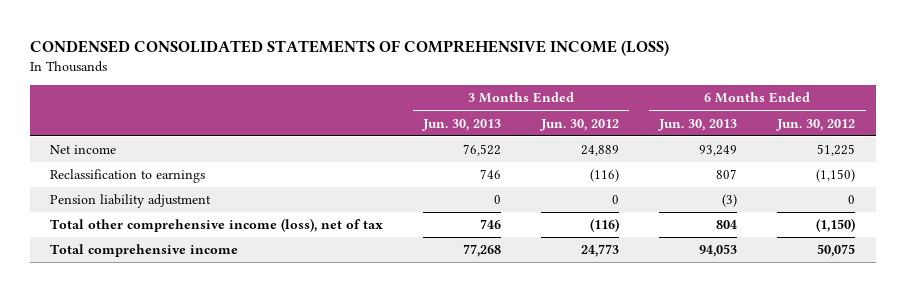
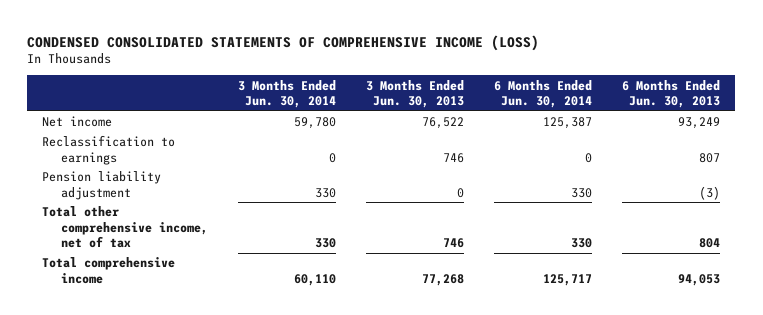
[540,118,620,131] Jun. 30, 2012 -> none
[776,118,856,131] Jun. 30, 2012 -> none
none -> [238,79,337,109] 3 Months Ended Jun. 30, 2014
none -> [494,79,593,109] 6 Months Ended Jun. 30, 2014
[49,218,383,233] Total other comprehensive income (loss), net of tax -> [42,206,209,249] Total other comprehensive income, net of tax

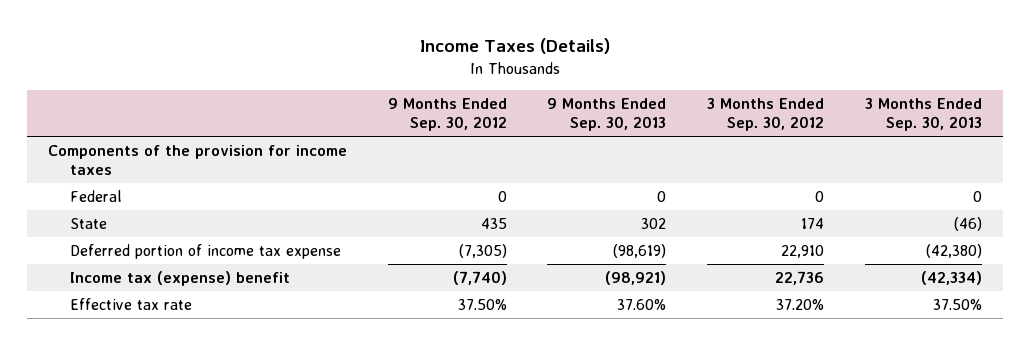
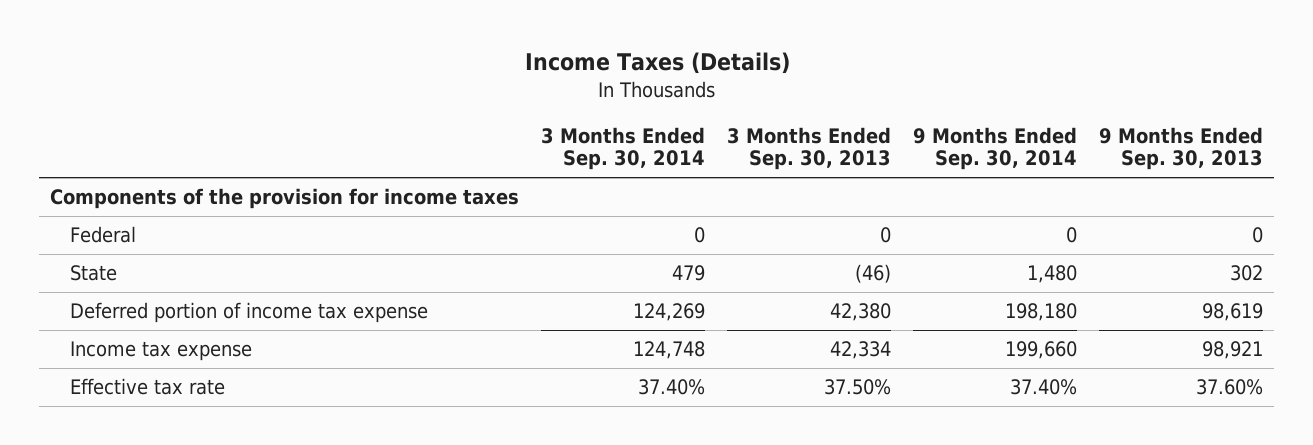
[387,97,507,132] 9 Months Ended Sep. 30, 2012 -> none
[707,97,825,132] 3 Months Ended Sep. 30, 2012 -> none
none -> [541,126,706,171] 3 Months Ended Sep. 30, 2014
none -> [912,126,1077,171] 9 Months Ended Sep. 30, 2014
[613,243,667,258] (98,619) -> [1201,303,1263,322] 98,619
[926,243,983,258] (42,380) -> [830,303,892,322] 42,380
[69,270,290,286] Income tax (expense) benefit -> [70,341,253,362] Income tax expense
[605,270,667,285] (98,921) -> [1201,341,1263,360] 98,921
[921,270,983,285] (42,334) -> [830,341,892,360] 42,334

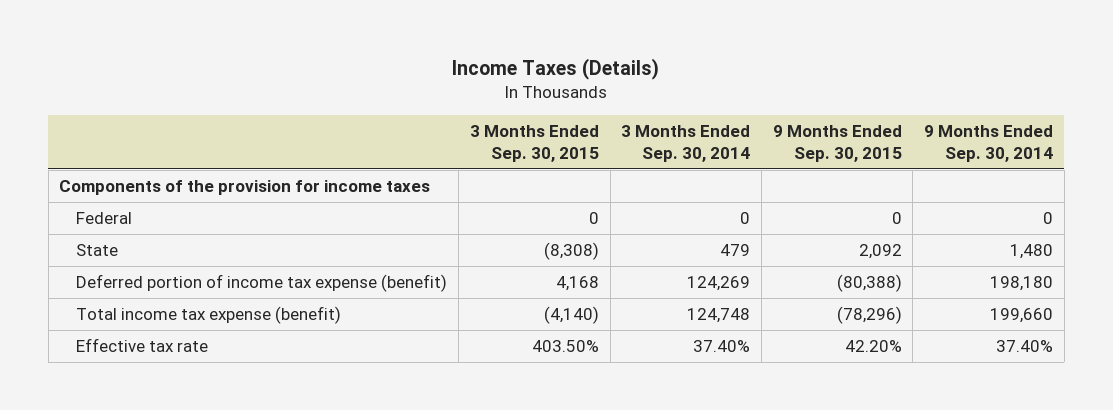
[727,126,892,171] 3 Months Ended Sep. 30, 2013 -> none
[1098,126,1263,171] 9 Months Ended Sep. 30, 2013 -> none
none -> [469,124,599,162] 3 Months Ended Sep. 30, 2015
none -> [772,124,902,162] 9 Months Ended Sep. 30, 2015
[70,302,429,324] Deferred portion of income tax expense -> [76,273,448,292] Deferred portion of income tax expense (benefit)
[70,341,253,362] Income tax expense -> [76,305,342,324] Total income tax expense (benefit)

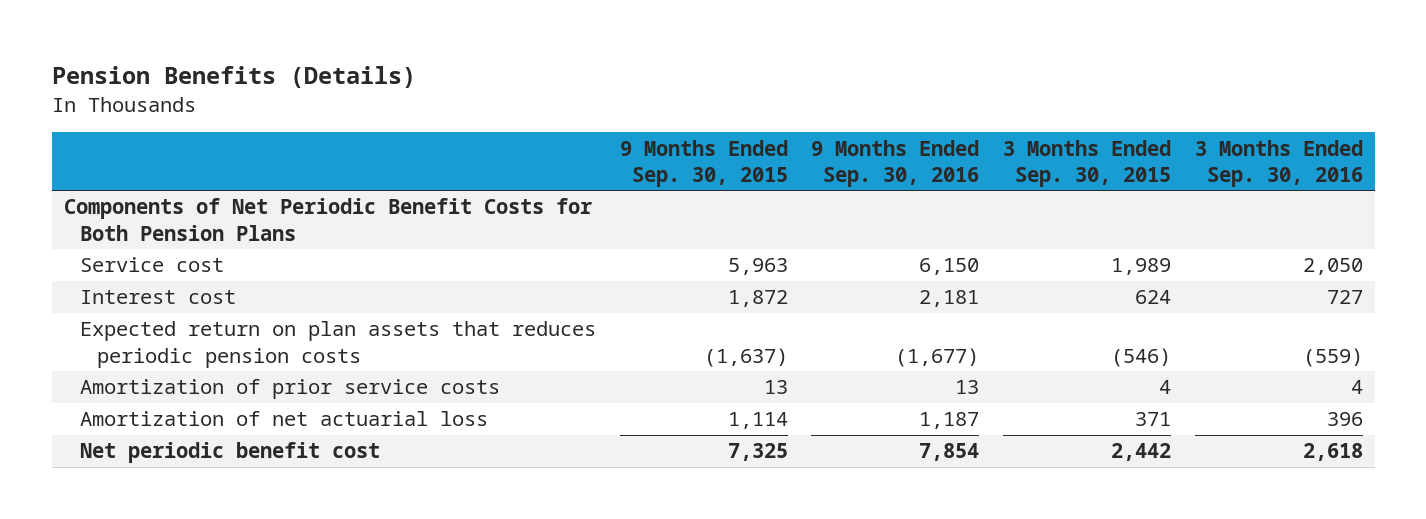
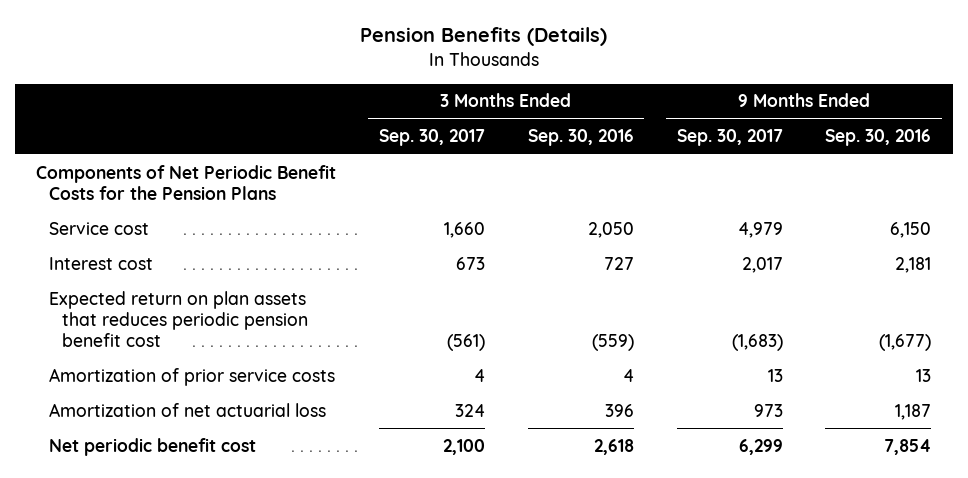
[619,139,788,187] 9 Months Ended Sep. 30, 2015 -> none
[1003,139,1172,187] 3 Months Ended Sep. 30, 2015 -> none
none -> [379,129,486,147] Sep. 30, 2017
none -> [676,129,783,147] Sep. 30, 2017
[63,198,592,241] Components of Net Periodic Benefit Costs for Both Pension Plans -> [36,164,337,200] Components of Net Periodic Benefit Costs for the Pension Plans
[80,321,597,368] Expected return on plan assets that reduces periodic pension costs -> [49,290,309,348] Expected return on plan assets that reduces periodic pension benefit cost

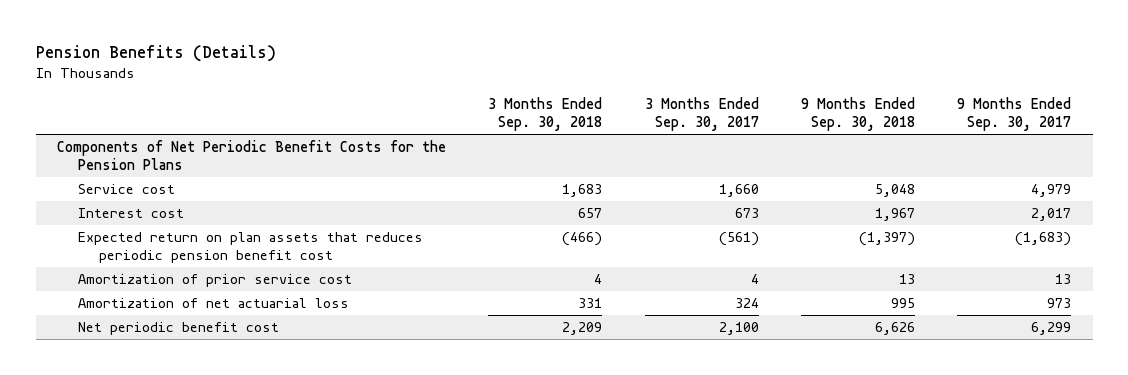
[527,129,634,147] Sep. 30, 2016 -> none
[825,129,932,147] Sep. 30, 2016 -> none
none -> [488,97,603,131] 3 Months Ended Sep. 30, 2018
none -> [800,97,915,131] 9 Months Ended Sep. 30, 2018
[49,367,336,386] Amortization of prior service costs -> [78,274,353,288] Amortization of prior service cost

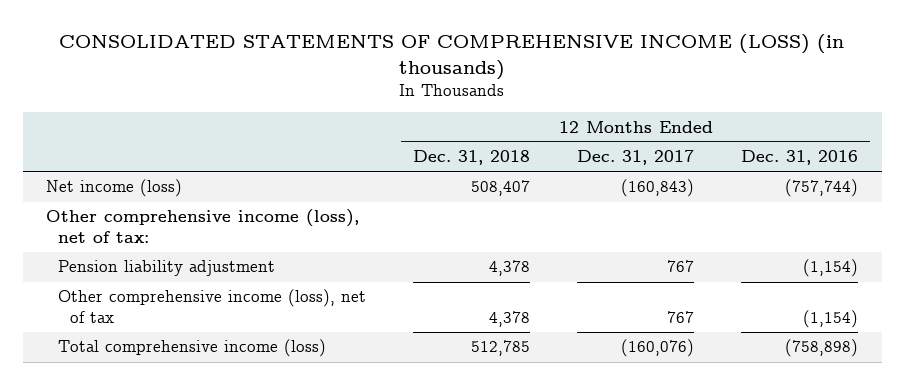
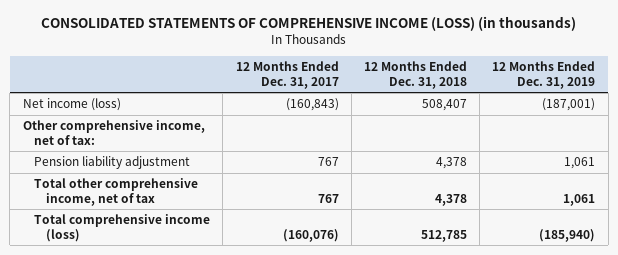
[741,150,859,166] Dec. 31, 2016 -> none
none -> [492,61,596,89] 12 Months Ended Dec. 31, 2019
[46,209,360,243] Other comprehensive income (loss), net of tax: -> [22,120,205,145] Other comprehensive income, net of tax:
[58,289,367,323] Other comprehensive income (loss), net of tax -> [34,178,199,206] Total other comprehensive income, net of tax

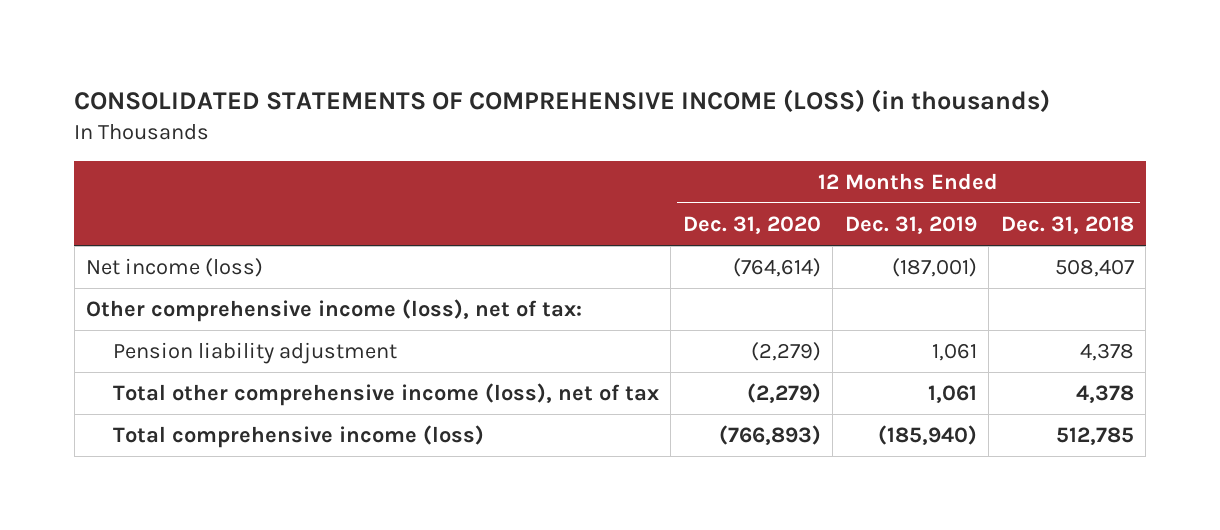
[235,61,339,89] 12 Months Ended Dec. 31, 2017 -> none
none -> [682,215,821,234] Dec. 31, 2020
[22,120,205,145] Other comprehensive income, net of tax: -> [86,299,583,323] Other comprehensive income (loss), net of tax:
[34,178,199,206] Total other comprehensive income, net of tax -> [112,383,659,407] Total other comprehensive income (loss), net of tax

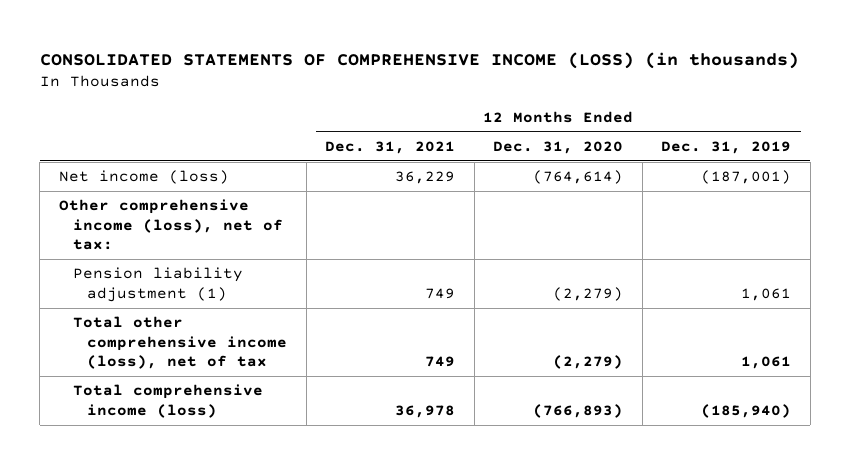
[1000,215,1134,234] Dec. 31, 2018 -> none
none -> [325,140,456,154] Dec. 31, 2021
[112,342,397,365] Pension liability adjustment -> [72,267,243,302] Pension liability adjustment (1)

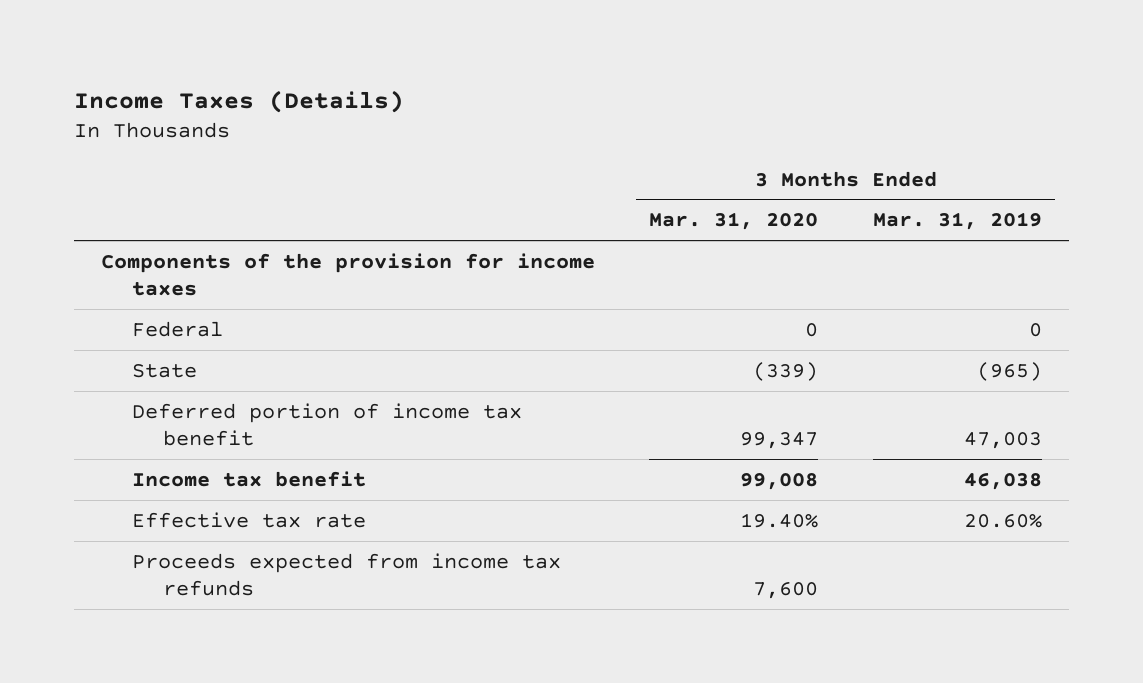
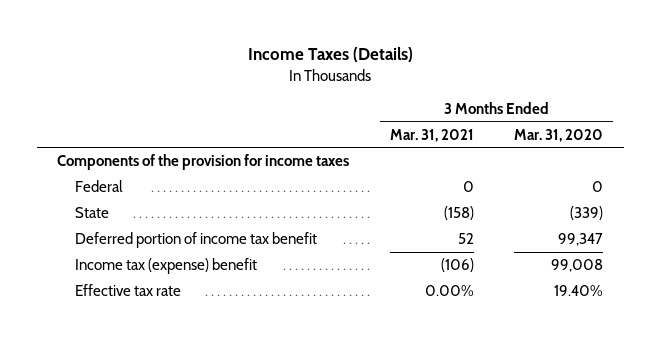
[872,212,1042,231] Mar. 31, 2019 -> none
none -> [389,128,474,142] Mar. 31, 2021
[131,470,366,487] Income tax benefit -> [75,258,258,275] Income tax (expense) benefit
[131,552,561,597] Proceeds expected from income tax refunds -> none

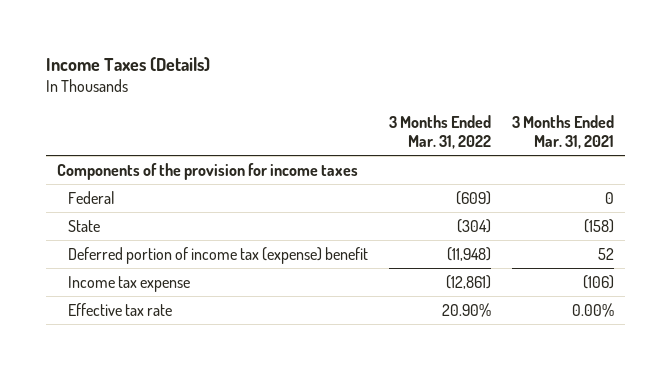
[514,128,604,142] Mar. 31, 2020 -> none
none -> [389,114,492,150] 3 Months Ended Mar. 31, 2022
[75,232,318,249] Deferred portion of income tax benefit -> [68,246,369,264] Deferred portion of income tax (expense) benefit
[75,258,258,275] Income tax (expense) benefit -> [68,275,191,292] Income tax expense

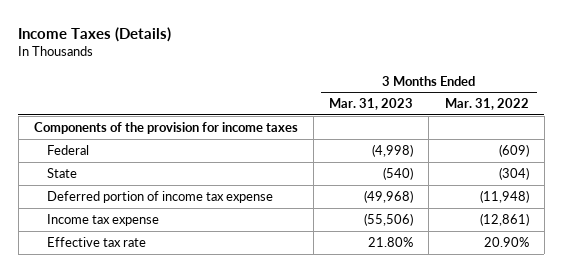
[512,114,615,150] 3 Months Ended Mar. 31, 2021 -> none
none -> [329,98,414,111] Mar. 31, 2023
[68,246,369,264] Deferred portion of income tax (expense) benefit -> [47,191,274,204] Deferred portion of income tax expense

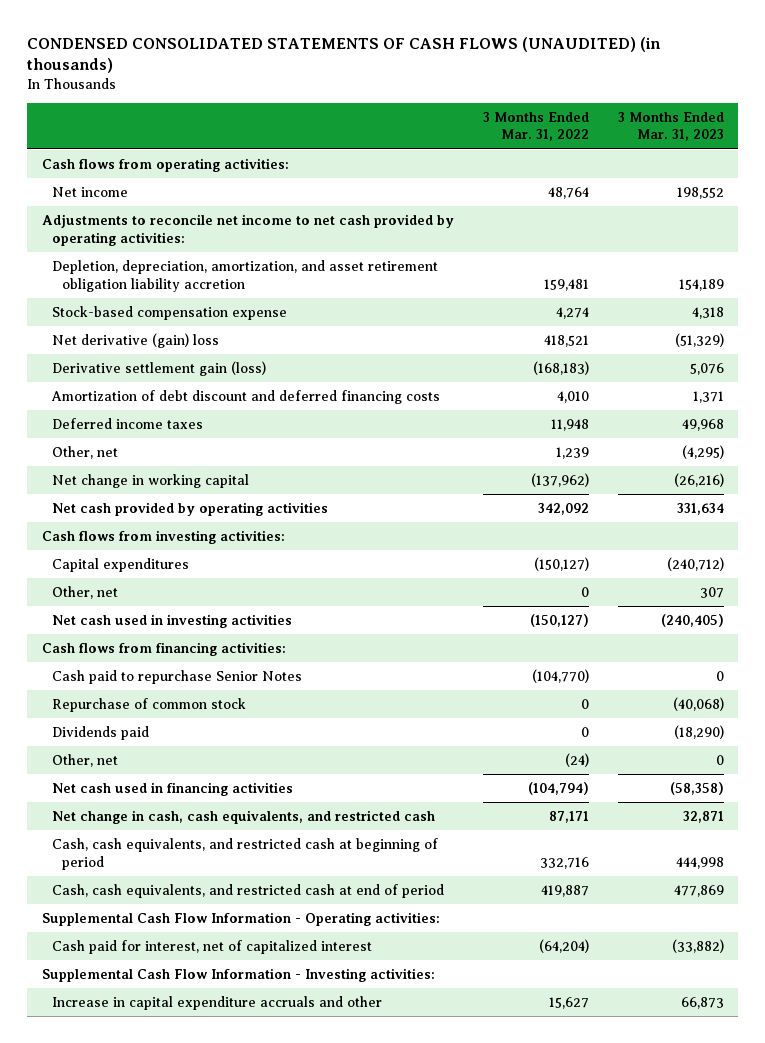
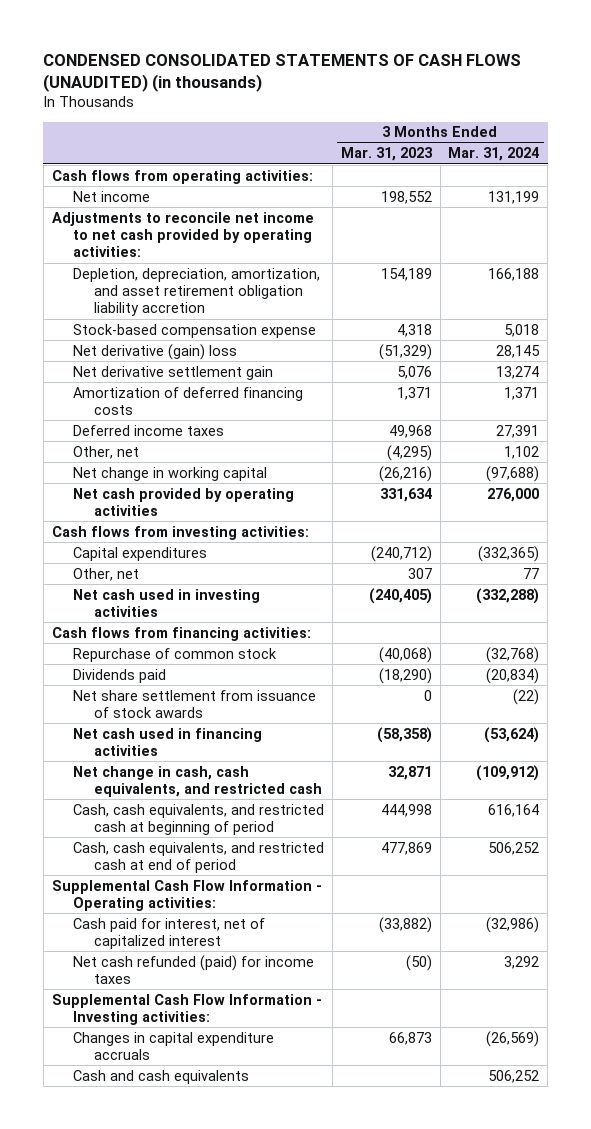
[482,111,589,142] 3 Months Ended Mar. 31, 2022 -> none
none -> [448,147,540,162] Mar. 31, 2024
[51,360,266,376] Derivative settlement gain (loss) -> [72,365,273,380] Net derivative settlement gain
[50,389,440,404] Amortization of debt discount and deferred financing costs -> [72,386,303,415] Amortization of deferred financing costs
[51,669,302,684] Cash paid to repurchase Senior Notes -> none
[51,753,118,767] Other, net -> none
none -> [72,689,316,718] Net share settlement from issuance of stock awards
none -> [72,954,314,984] Net cash refunded (paid) for income taxes
[51,995,382,1010] Increase in capital expenditure accruals and other -> [72,1031,274,1060] Changes in capital expenditure accruals
none -> [72,1069,249,1084] Cash and cash equivalents

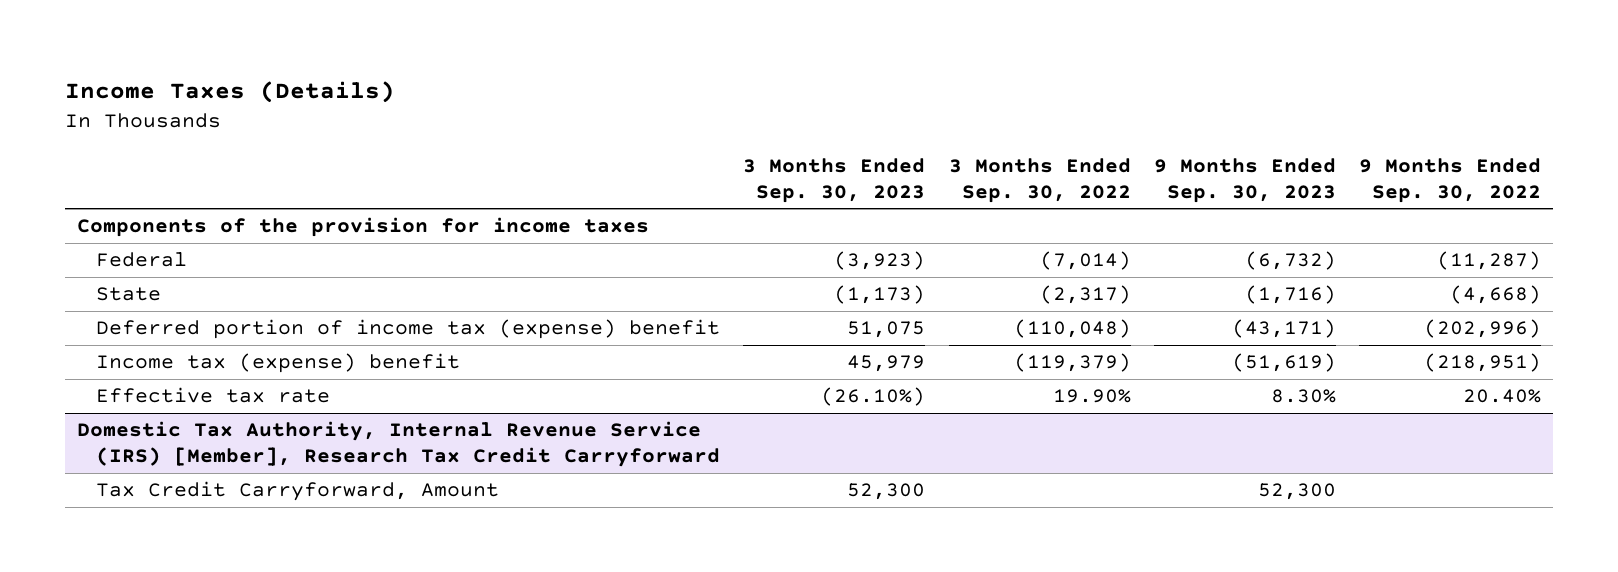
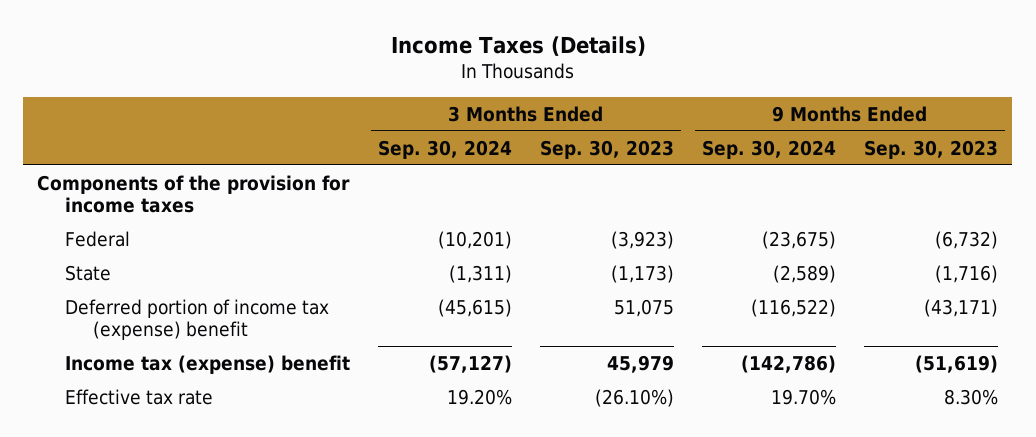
[948,157,1131,203] 3 Months Ended Sep. 30, 2022 -> none
[1359,157,1542,203] 9 Months Ended Sep. 30, 2022 -> none
none -> [378,139,513,159] Sep. 30, 2024
none -> [702,139,837,159] Sep. 30, 2024
[77,421,720,468] Domestic Tax Authority, Internal Revenue Service (IRS) [Member], Research Tax Credit Carryforward -> none
[95,481,499,502] Tax Credit Carryforward, Amount -> none

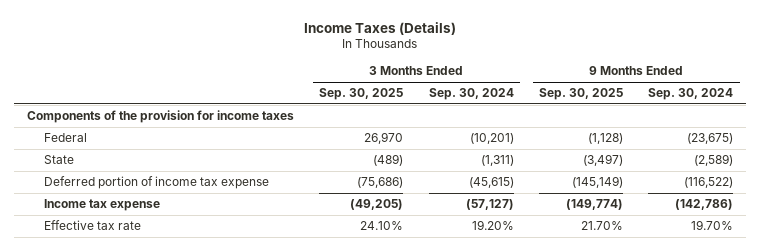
[540,139,675,159] Sep. 30, 2023 -> none
[864,139,999,159] Sep. 30, 2023 -> none
none -> [319,88,404,101] Sep. 30, 2025
none -> [538,88,623,101] Sep. 30, 2025
[65,298,330,340] Deferred portion of income tax (expense) benefit -> [44,176,270,190] Deferred portion of income tax expense
[65,354,351,374] Income tax (expense) benefit -> [44,199,161,212] Income tax expense

